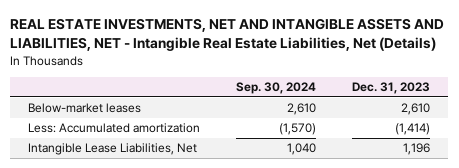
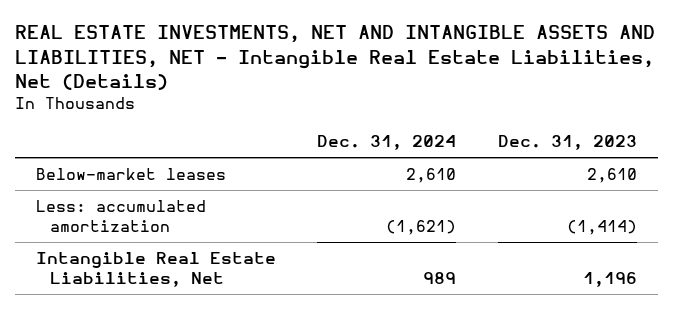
[236,82,317,95] Sep. 30, 2024 -> none
none -> [317,135,457,151] Dec. 31, 2024
[28,123,201,134] Less: Accumulated amortization -> [35,200,206,233] Less: accumulated amortization
[28,143,198,156] Intangible Lease Liabilities, Net -> [35,252,276,288] Intangible Real Estate Liabilities, Net

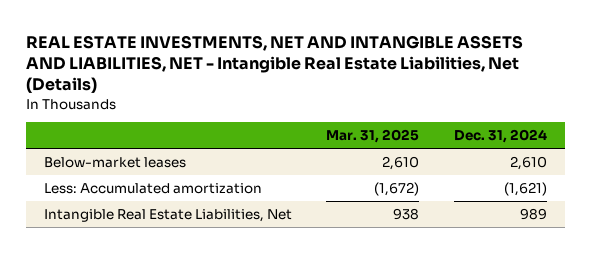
[498,135,638,151] Dec. 31, 2023 -> none
none -> [326,129,420,144] Mar. 31, 2025
[35,200,206,233] Less: accumulated amortization -> [43,182,262,194] Less: Accumulated amortization

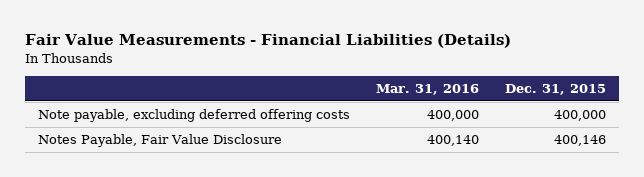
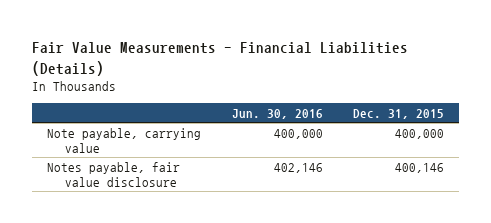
[375,83,479,95] Mar. 31, 2016 -> none
none -> [231,109,323,120] Jun. 30, 2016
[37,109,350,123] Note payable, excluding deferred offering costs -> [47,127,202,154] Note payable, carrying value
[37,134,282,148] Notes Payable, Fair Value Disclosure -> [47,161,181,188] Notes payable, fair value disclosure

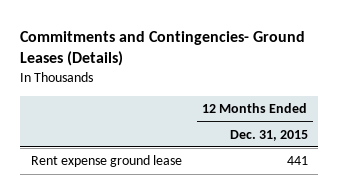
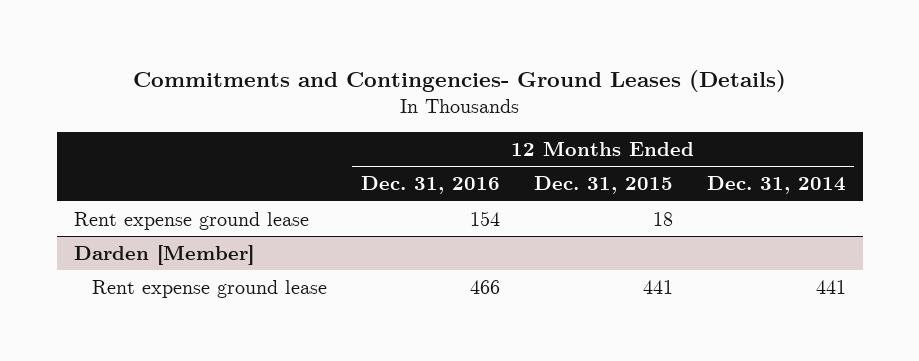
none -> [360,176,500,195] Dec. 31, 2016
none -> [706,176,846,195] Dec. 31, 2014
none -> [73,211,309,230] Rent expense ground lease
none -> [73,244,254,265] Darden [Member]

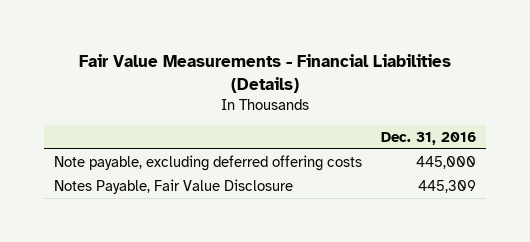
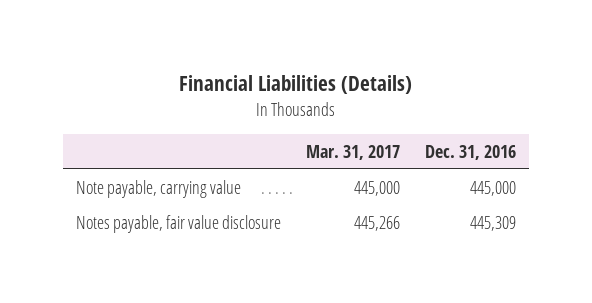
[78,53,451,93] Fair Value Measurements - Financial Liabilities (Details) -> [179,75,413,95] Financial Liabilities (Details)
none -> [306,144,401,160] Mar. 31, 2017
[53,155,362,172] Note payable, excluding deferred offering costs -> [75,179,241,198] Note payable, carrying value
[53,179,293,195] Notes Payable, Fair Value Disclosure -> [75,214,281,233] Notes payable, fair value disclosure

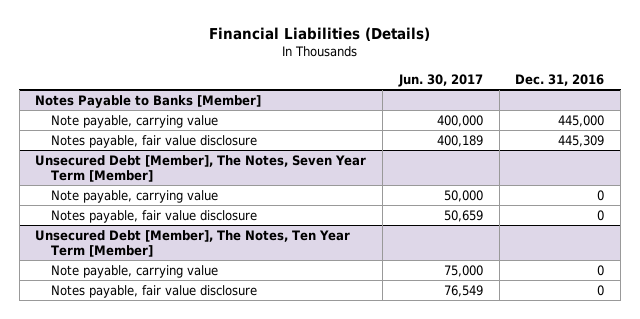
[306,144,401,160] Mar. 31, 2017 -> none
none -> [397,73,483,87] Jun. 30, 2017
none -> [35,94,262,108] Notes Payable to Banks [Member]
none -> [35,154,367,182] Unsecured Debt [Member], The Notes, Seven Year Term [Member]
none -> [50,189,218,203] Note payable, carrying value
none -> [50,209,257,223] Notes payable, fair value disclosure
none -> [35,229,351,257] Unsecured Debt [Member], The Notes, Ten Year Term [Member]
none -> [50,264,218,278] Note payable, carrying value
none -> [50,284,257,298] Notes payable, fair value disclosure

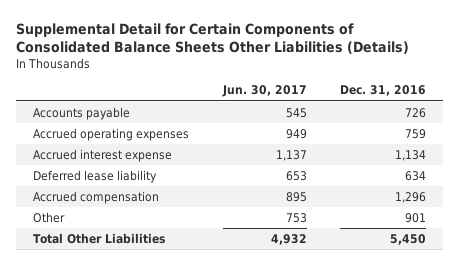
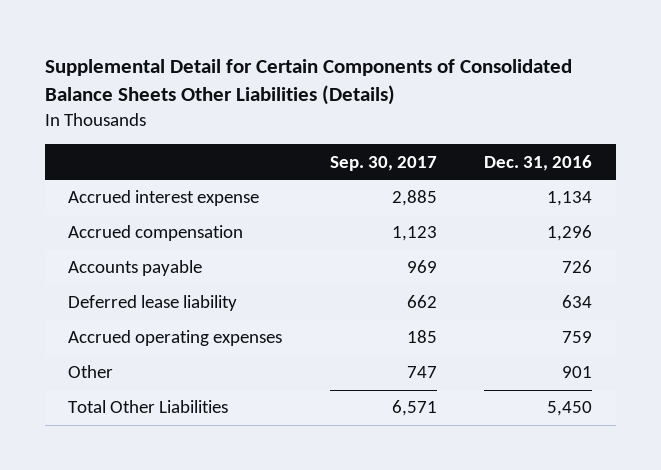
[221,85,307,98] Jun. 30, 2017 -> none
none -> [329,155,437,171] Sep. 30, 2017
[32,106,130,120] Accounts payable -> [68,260,203,277] Accounts payable
[32,169,157,183] Deferred lease liability -> [68,295,238,312] Deferred lease liability
[32,127,189,141] Accrued operating expenses -> [68,330,283,347] Accrued operating expenses

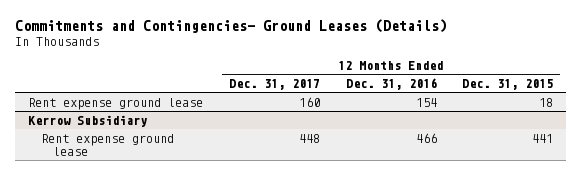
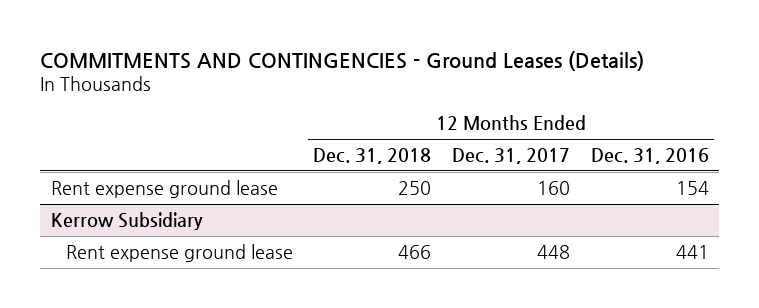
[15,19,448,34] Commitments and Contingencies- Ground Leases (Details) -> [40,51,645,72] COMMITMENTS AND CONTINGENCIES - Ground Leases (Details)
[462,79,554,91] Dec. 31, 2015 -> none
none -> [313,147,432,164] Dec. 31, 2018
[415,132,437,143] 466 -> [675,244,709,259] 441

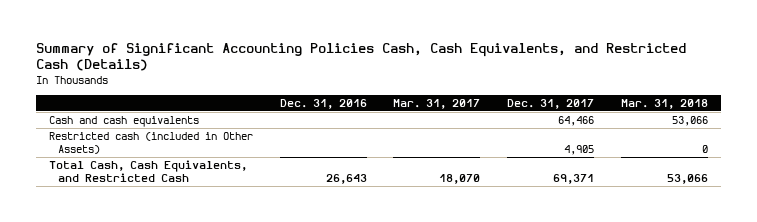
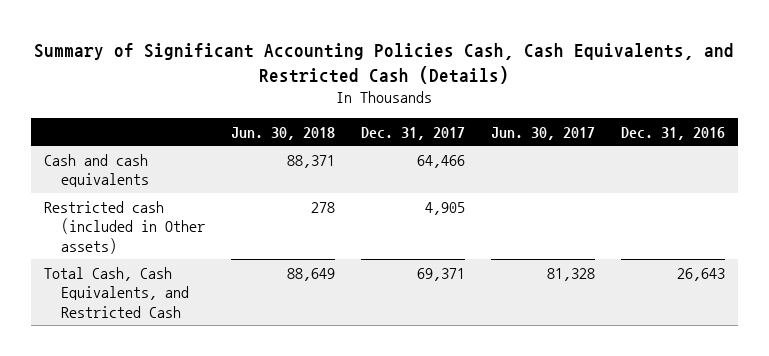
[393,98,481,109] Mar. 31, 2017 -> none
[620,98,708,109] Mar. 31, 2018 -> none
none -> [230,126,335,140] Jun. 30, 2018
none -> [490,126,595,140] Jun. 30, 2017
[49,132,254,154] Restricted cash (included in Other Assets) -> [44,200,205,254] Restricted cash (included in Other assets)

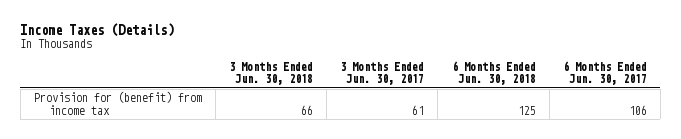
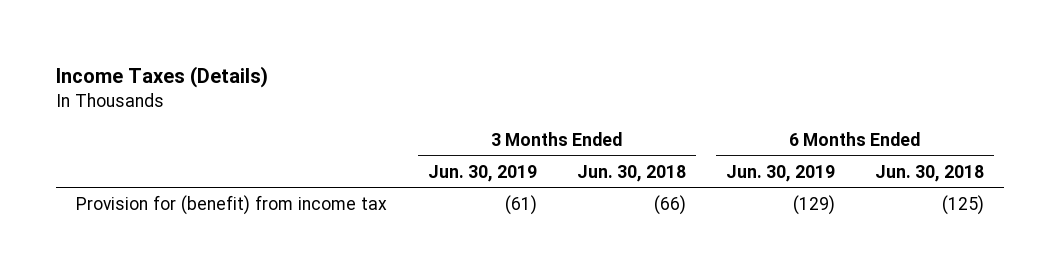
[340,62,425,86] 3 Months Ended Jun. 30, 2017 -> none
[562,61,647,86] 6 Months Ended Jun. 30, 2017 -> none
none -> [427,164,537,182] Jun. 30, 2019
none -> [725,164,835,182] Jun. 30, 2019
[301,104,314,115] 66 -> [653,194,686,215] (66)
[517,105,536,115] 125 -> [942,194,985,215] (125)

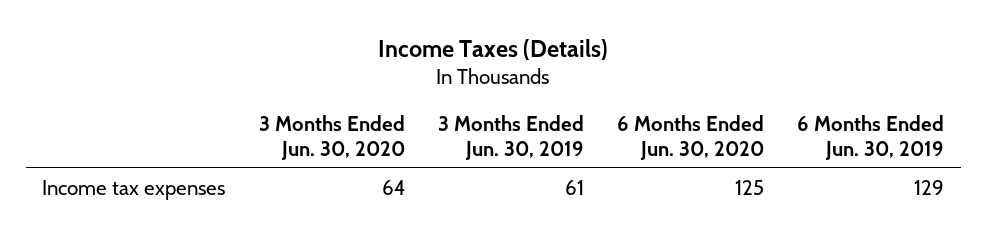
[576,164,686,182] Jun. 30, 2018 -> none
[875,164,985,182] Jun. 30, 2018 -> none
none -> [258,114,405,160] 3 Months Ended Jun. 30, 2020
none -> [617,114,765,160] 6 Months Ended Jun. 30, 2020
[76,194,388,215] Provision for (benefit) from income tax -> [42,180,226,201] Income tax expenses
[504,194,537,215] (61) -> [564,180,584,196] 61
[792,194,835,215] (129) -> [914,180,945,196] 129

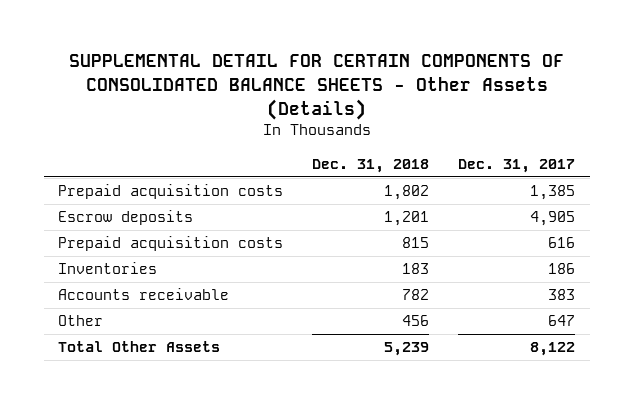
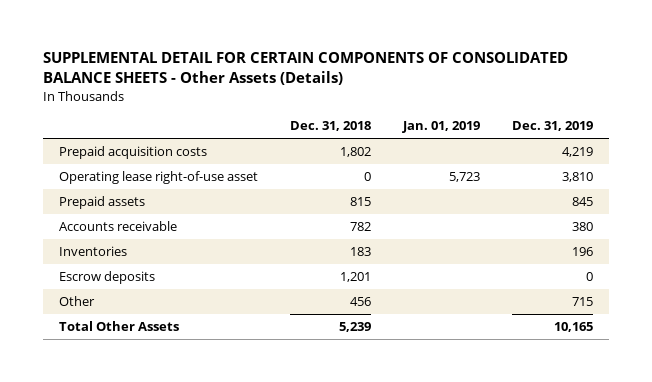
[458,158,576,173] Dec. 31, 2017 -> none
none -> [402,121,481,134] Jan. 01, 2019
none -> [512,121,594,132] Dec. 31, 2019
none -> [59,170,259,184] Operating lease right-of-use asset
[58,236,284,252] Prepaid acquisition costs -> [59,195,146,209] Prepaid assets
[58,262,158,275] Inventories -> [59,245,128,256] Inventories
[58,210,194,226] Escrow deposits -> [59,270,156,284] Escrow deposits

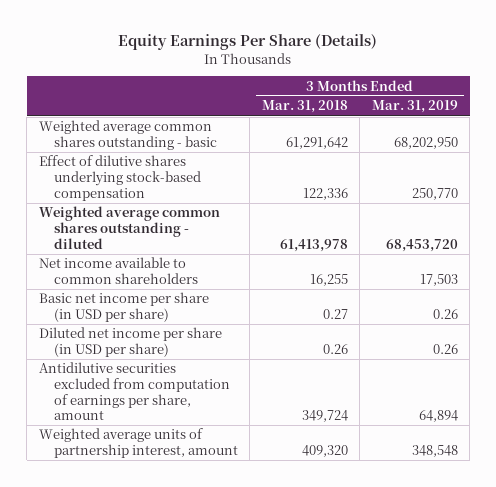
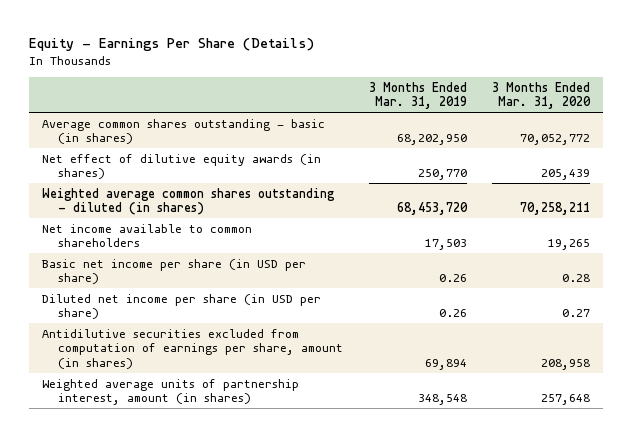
[118,34,378,51] Equity Earnings Per Share (Details) -> [29,38,315,52] Equity - Earnings Per Share (Details)
[261,100,348,114] Mar. 31, 2018 -> none
none -> [492,81,592,110] 3 Months Ended Mar. 31, 2020
[38,120,217,151] Weighted average common shares outstanding - basic -> [41,118,325,145] Average common shares outstanding - basic (in shares)
[38,155,201,201] Effect of dilutive shares underlying stock-based compensation -> [41,153,321,180] Net effect of dilutive equity awards (in shares)
[38,206,220,249] Weighted average common shares outstanding - diluted -> [41,187,335,216] Weighted average common shares outstanding - diluted (in shares)
[38,362,230,421] Antidilutive securities excluded from computation of earnings per share, amount -> [41,328,344,369] Antidilutive securities excluded from computation of earnings per share, amount (in shares)
[418,410,458,423] 64,894 -> [424,358,467,370] 69,894
[38,428,238,459] Weighted average units of partnership interest, amount -> [41,378,299,406] Weighted average units of partnership interest, amount (in shares)

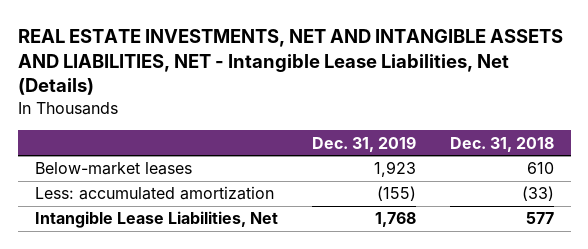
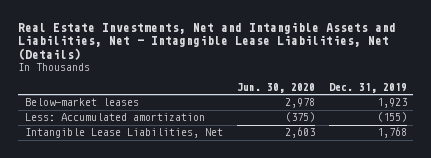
[17,28,563,96] REAL ESTATE INVESTMENTS, NET AND INTANGIBLE ASSETS AND LIABILITIES, NET - Intangible Lease Liabilities, Net (Details) -> [17,21,396,60] Real Estate Investments, Net and Intangible Assets and Liabilities, Net - Intagngible Lease Liabilities, Net (Details)
[449,136,554,152] Dec. 31, 2018 -> none
none -> [236,82,315,93] Jun. 30, 2020
[34,186,274,201] Less: accumulated amortization -> [24,113,205,122] Less: Accumulated amortization

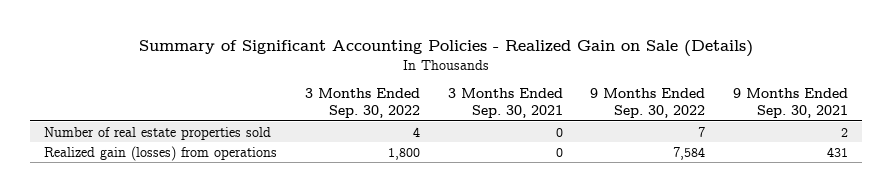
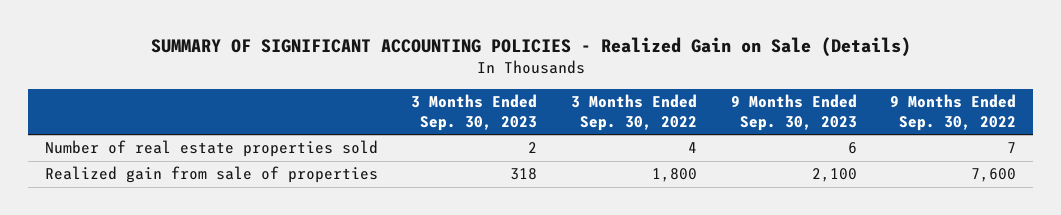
[139,40,754,58] Summary of Significant Accounting Policies - Realized Gain on Sale (Details) -> [150,37,911,58] SUMMARY OF SIGNIFICANT ACCOUNTING POLICIES - Realized Gain on Sale (Details)
[447,87,563,118] 3 Months Ended Sep. 30, 2021 -> none
[732,87,848,118] 9 Months Ended Sep. 30, 2021 -> none
none -> [411,94,538,131] 3 Months Ended Sep. 30, 2023
none -> [730,94,857,131] 9 Months Ended Sep. 30, 2023
[44,145,278,161] Realized gain (losses) from operations -> [44,166,378,184] Realized gain from sale of properties
[673,146,706,160] 7,584 -> [971,168,1017,183] 7,600

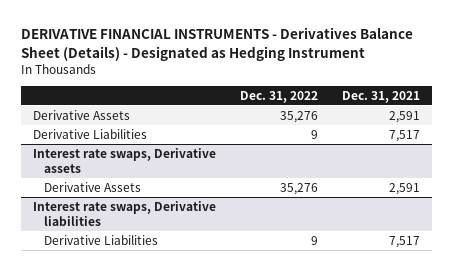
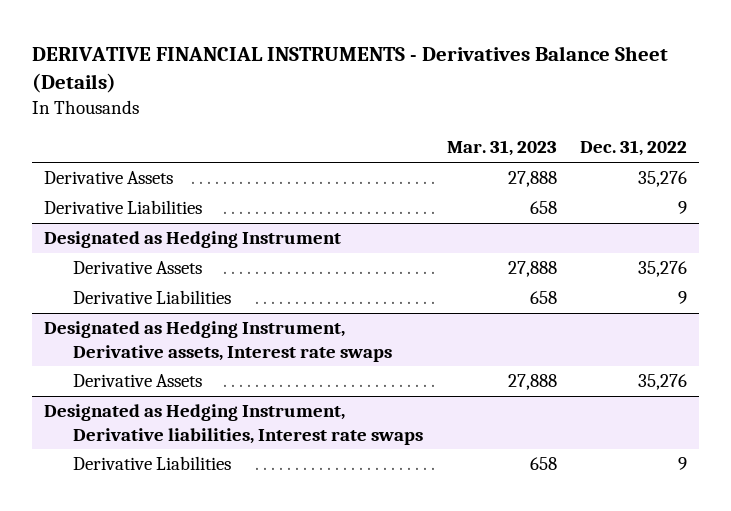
[21,27,414,61] DERIVATIVE FINANCIAL INSTRUMENTS - Derivatives Balance Sheet (Details) - Designated as Hedging Instrument -> [32,45,669,94] DERIVATIVE FINANCIAL INSTRUMENTS - Derivatives Balance Sheet (Details)
[342,90,421,103] Dec. 31, 2021 -> none
none -> [446,140,557,157] Mar. 31, 2023
[33,147,217,173] Interest rate swaps, Derivative assets -> none
none -> [44,231,342,249] Designated as Hedging Instrument
[33,200,217,226] Interest rate swaps, Derivative liabilities -> none
none -> [44,321,393,362] Designated as Hedging Instrument, Derivative assets, Interest rate swaps
none -> [73,374,203,388] Derivative Assets
none -> [44,404,424,445] Designated as Hedging Instrument, Derivative liabilities, Interest rate swaps
none -> [73,456,232,471] Derivative Liabilities

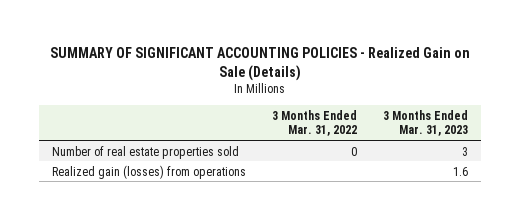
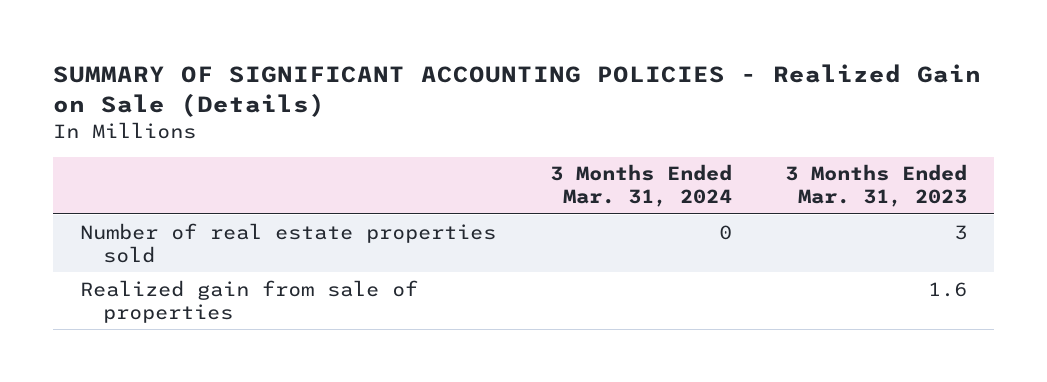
[271,109,357,137] 3 Months Ended Mar. 31, 2022 -> none
none -> [549,164,732,208] 3 Months Ended Mar. 31, 2024
[51,164,246,179] Realized gain (losses) from operations -> [79,279,418,323] Realized gain from sale of properties

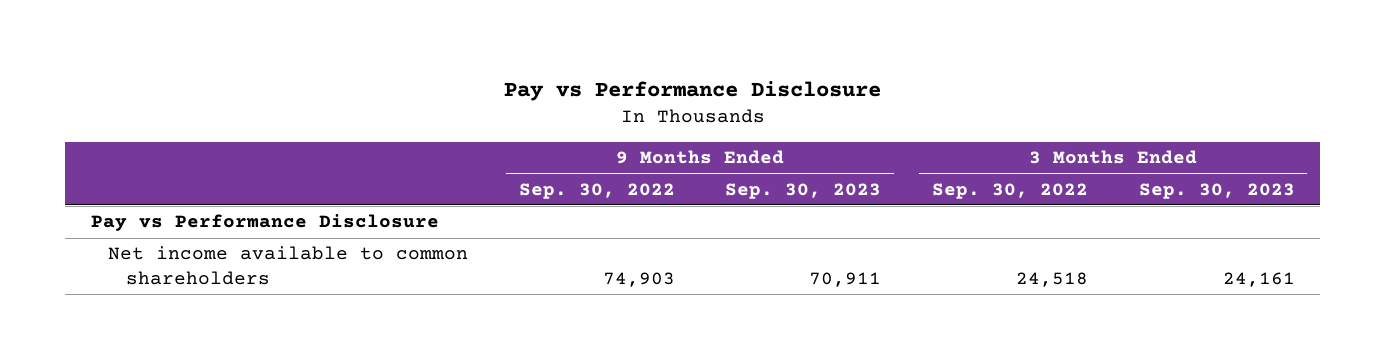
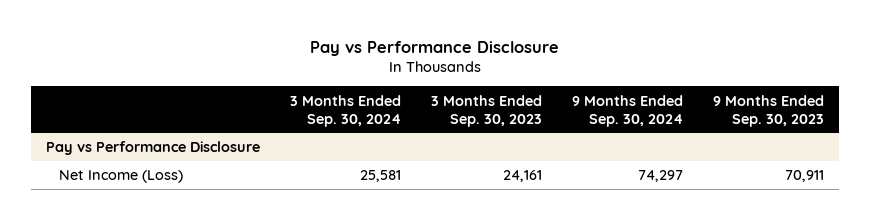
[518,182,675,199] Sep. 30, 2022 -> none
[932,182,1089,199] Sep. 30, 2022 -> none
none -> [289,94,401,127] 3 Months Ended Sep. 30, 2024
none -> [572,94,684,127] 9 Months Ended Sep. 30, 2024
[108,246,469,285] Net income available to common shareholders -> [58,170,183,184] Net Income (Loss)

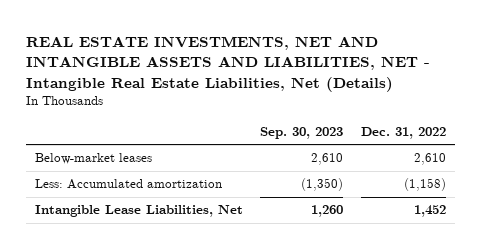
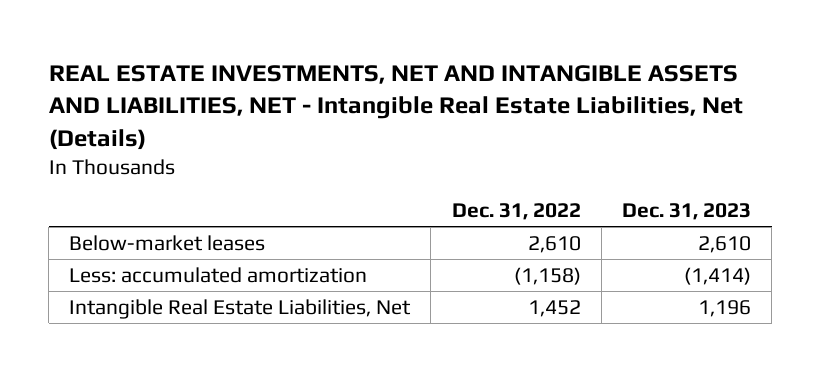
[260,126,344,139] Sep. 30, 2023 -> none
none -> [621,203,751,221] Dec. 31, 2023
[35,179,223,190] Less: Accumulated amortization -> [69,266,368,283] Less: accumulated amortization
[35,205,244,218] Intangible Lease Liabilities, Net -> [69,298,412,319] Intangible Real Estate Liabilities, Net

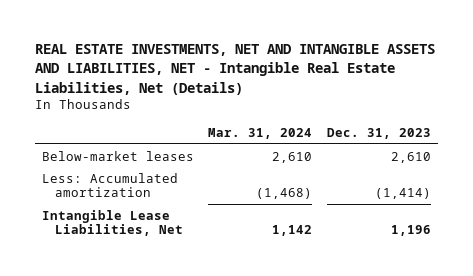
[451,203,581,221] Dec. 31, 2022 -> none
none -> [208,128,313,140] Mar. 31, 2024
[69,266,368,283] Less: accumulated amortization -> [42,172,179,197] Less: Accumulated amortization
[69,298,412,319] Intangible Real Estate Liabilities, Net -> [42,209,184,236] Intangible Lease Liabilities, Net

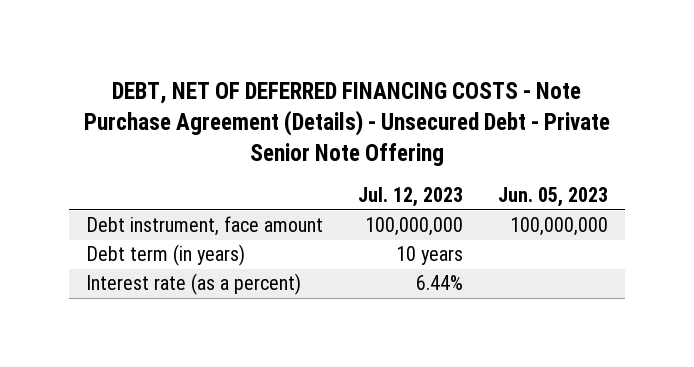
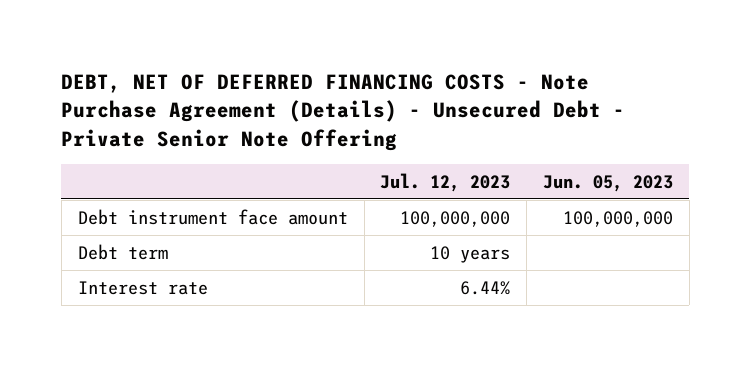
[86,216,324,237] Debt instrument, face amount -> [77,209,348,226] Debt instrument face amount
[86,244,246,267] Debt term (in years) -> [77,244,168,261] Debt term
[86,273,302,296] Interest rate (as a percent) -> [77,281,208,296] Interest rate

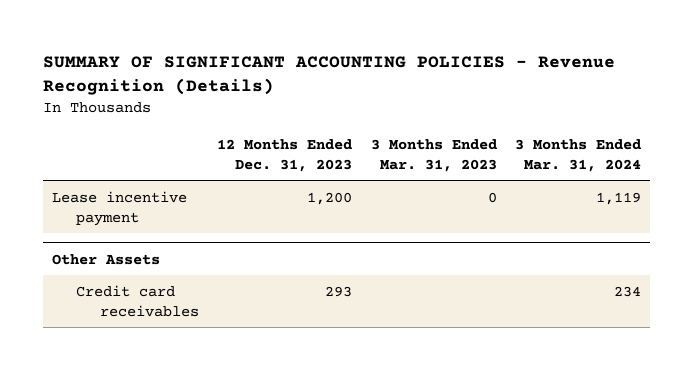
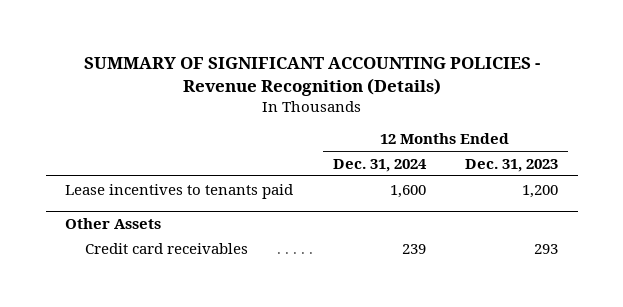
[370,138,497,172] 3 Months Ended Mar. 31, 2023 -> none
[515,138,642,172] 3 Months Ended Mar. 31, 2024 -> none
none -> [332,158,427,172] Dec. 31, 2024
[51,190,187,226] Lease incentive payment -> none
none -> [65,183,294,199] Lease incentives to tenants paid

